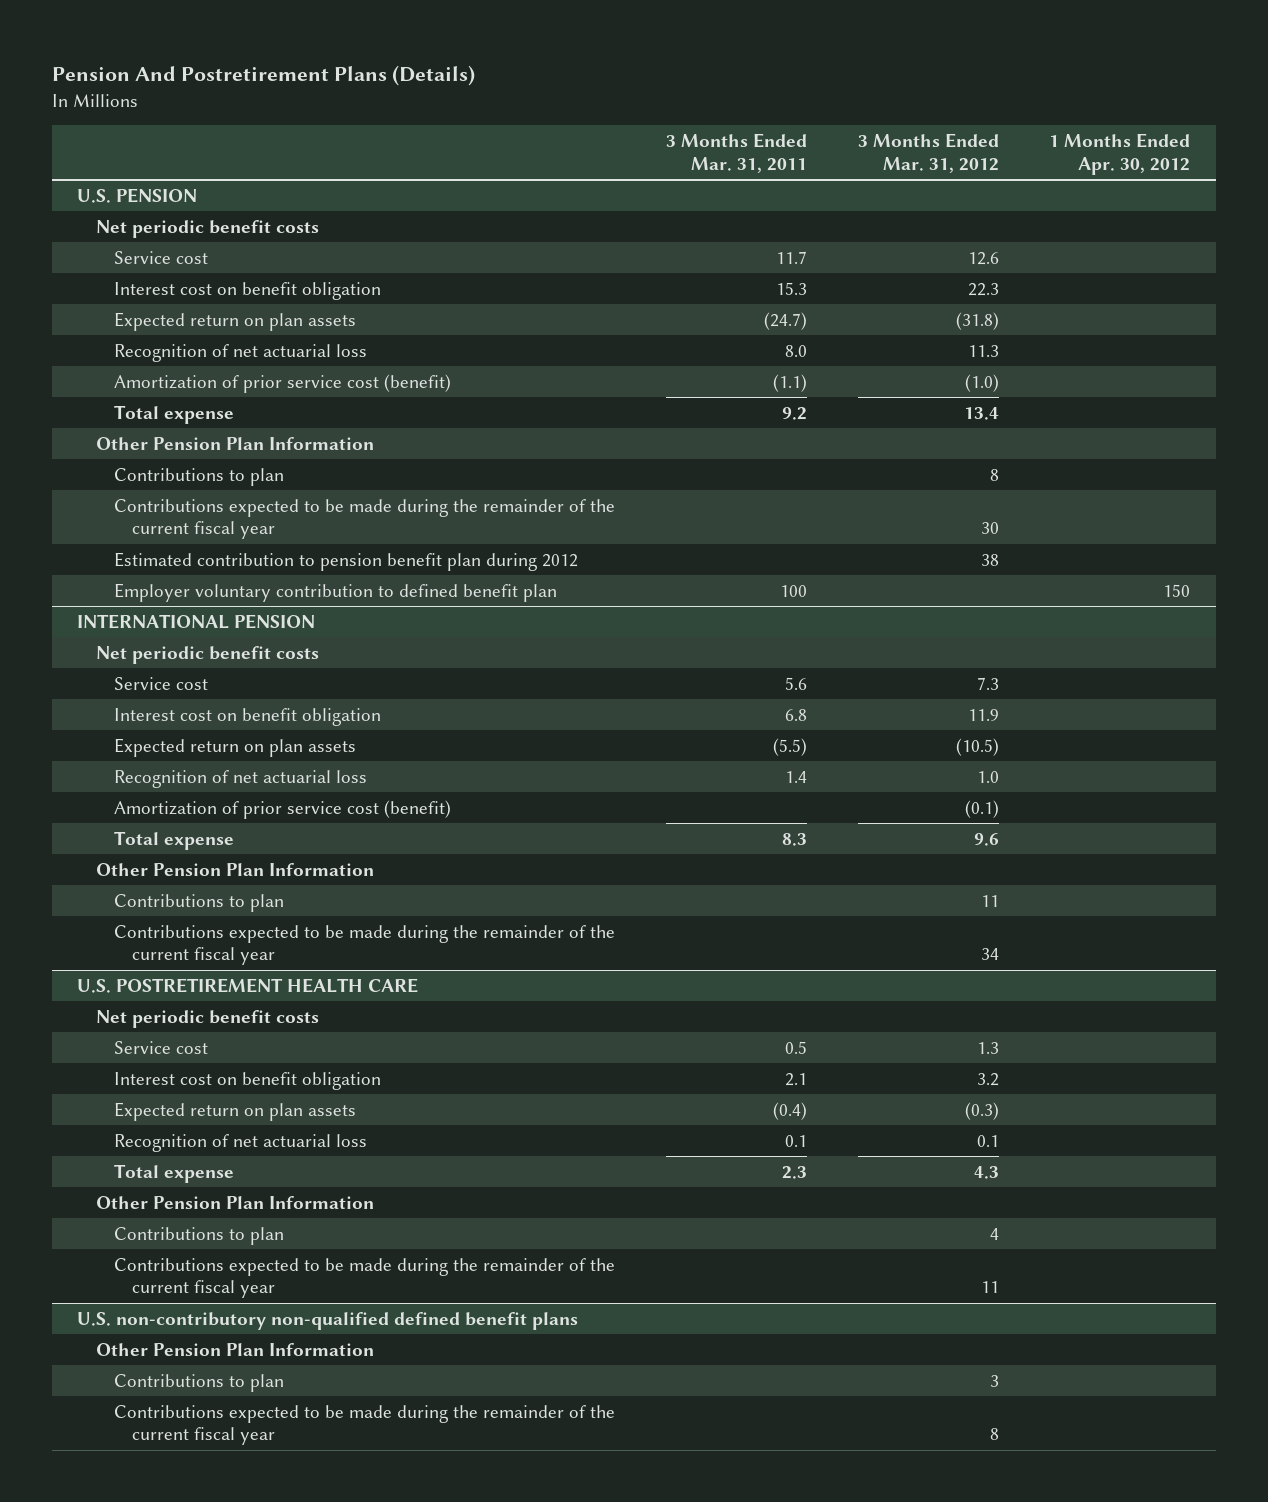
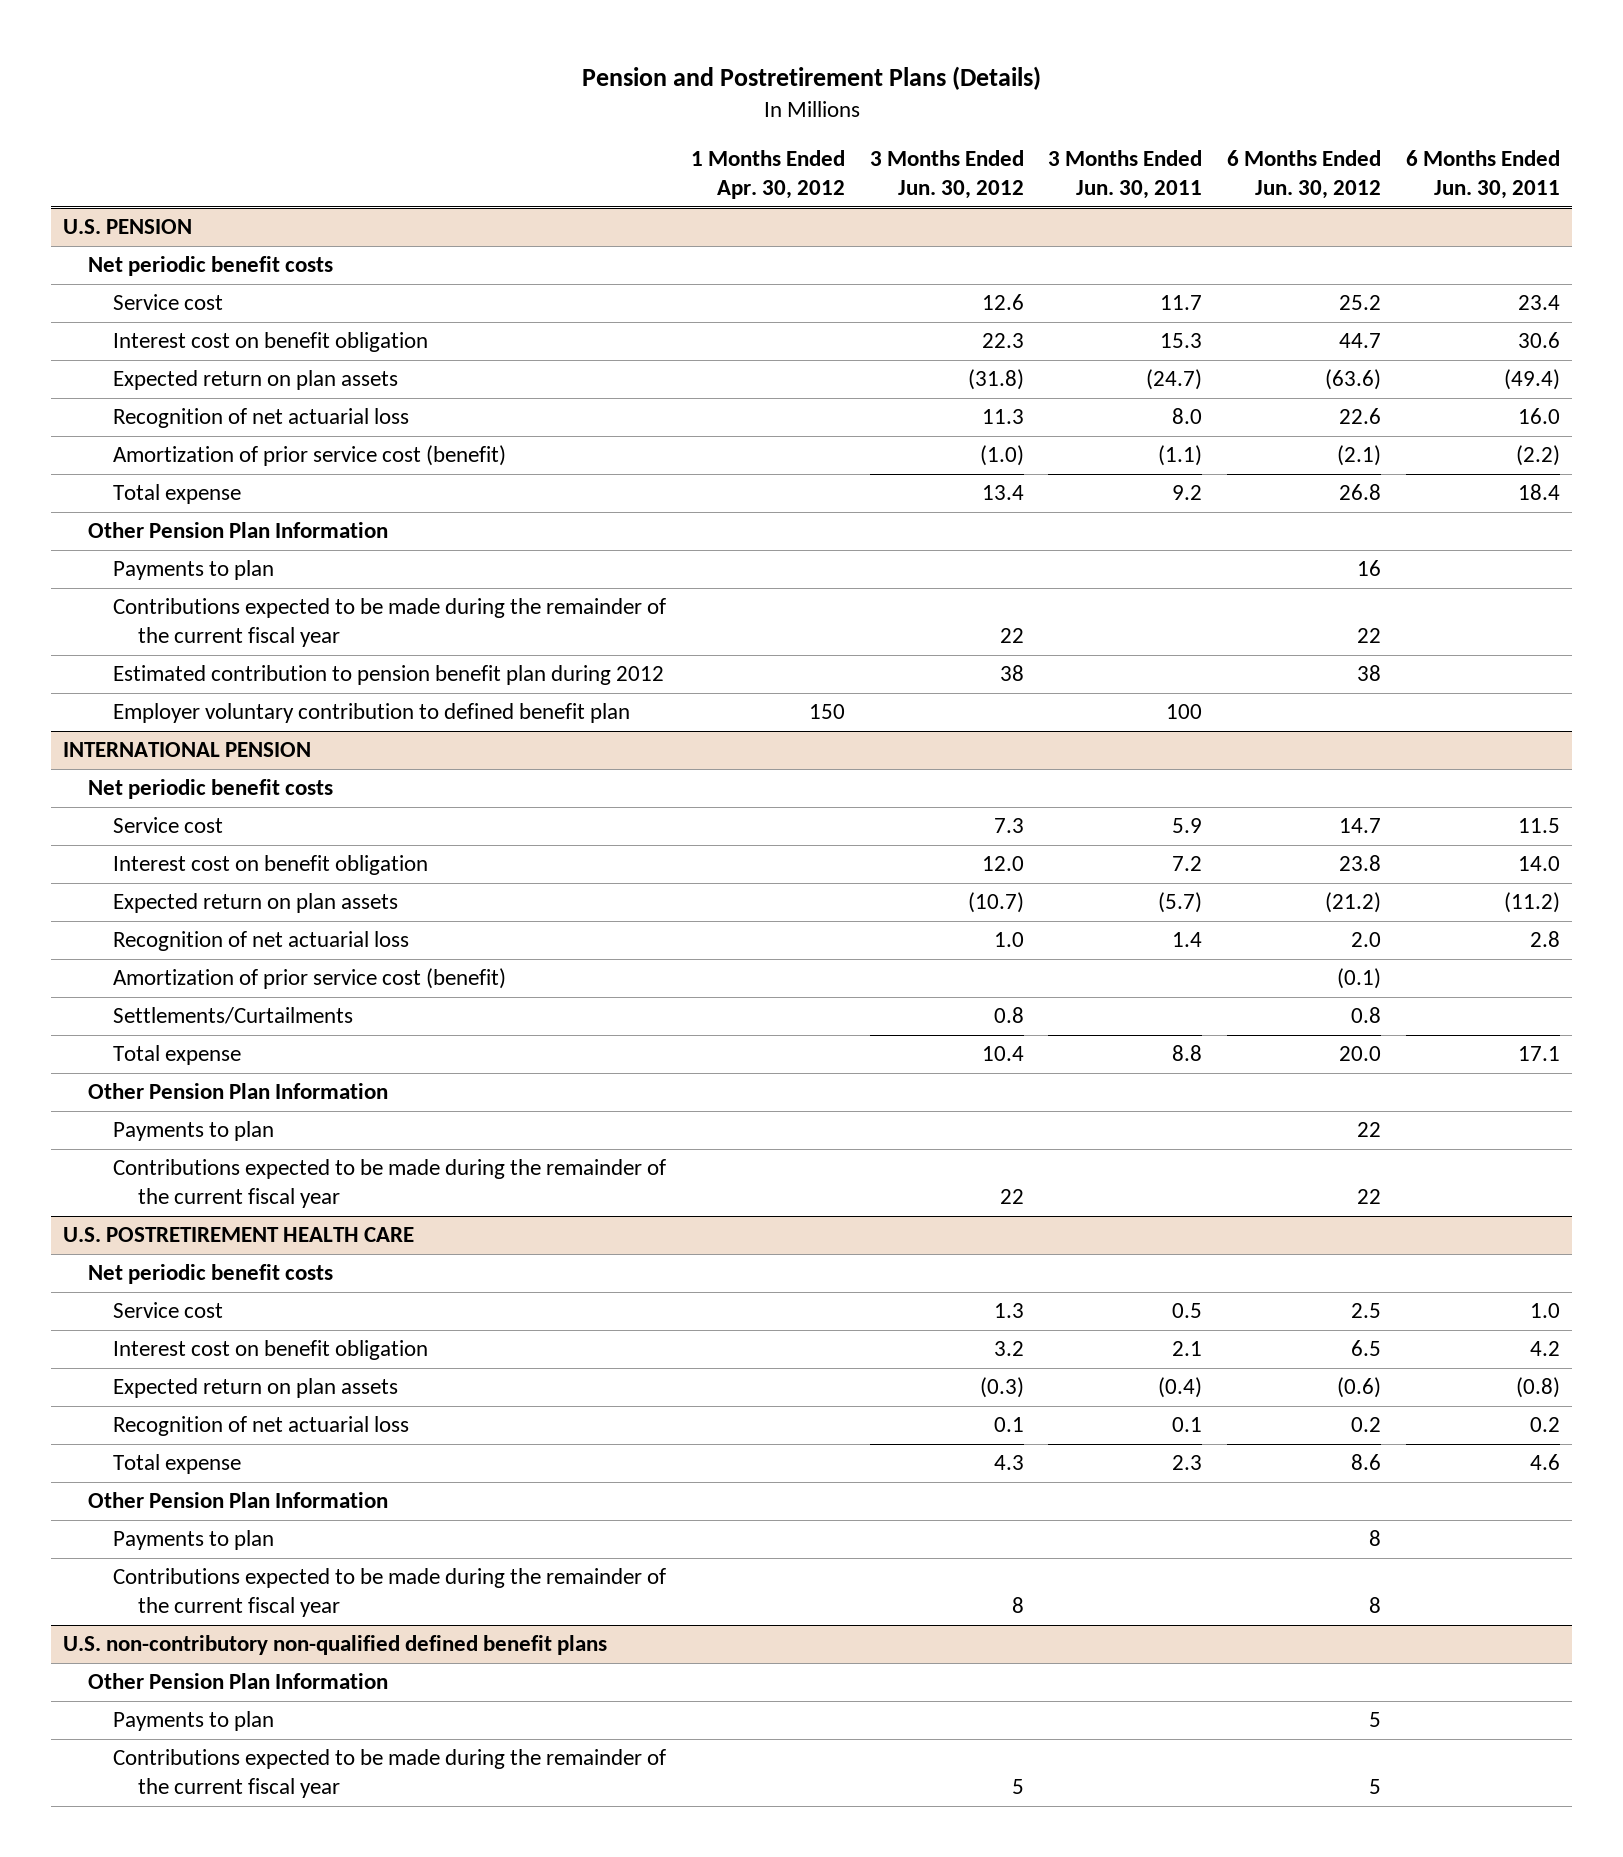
[52,65,476,87] Pension And Postretirement Plans (Details) -> [581,66,1041,91] Pension and Postretirement Plans (Details)
[665,133,807,173] 3 Months Ended Mar. 31, 2011 -> none
[857,133,999,173] 3 Months Ended Mar. 31, 2012 -> none
none -> [869,150,1024,200] 3 Months Ended Jun. 30, 2012
none -> [1048,150,1203,200] 3 Months Ended Jun. 30, 2011
none -> [1227,150,1382,200] 6 Months Ended Jun. 30, 2012
none -> [1405,150,1560,200] 6 Months Ended Jun. 30, 2011
[114,467,285,486] Contributions to plan -> [113,560,275,581] Payments to plan
none -> [113,1007,354,1025] Settlements/Curtailments
[114,893,285,912] Contributions to plan -> [113,1121,275,1142] Payments to plan
[114,1226,285,1245] Contributions to plan -> [113,1530,275,1551] Payments to plan
[114,1373,285,1392] Contributions to plan -> [113,1711,275,1732] Payments to plan

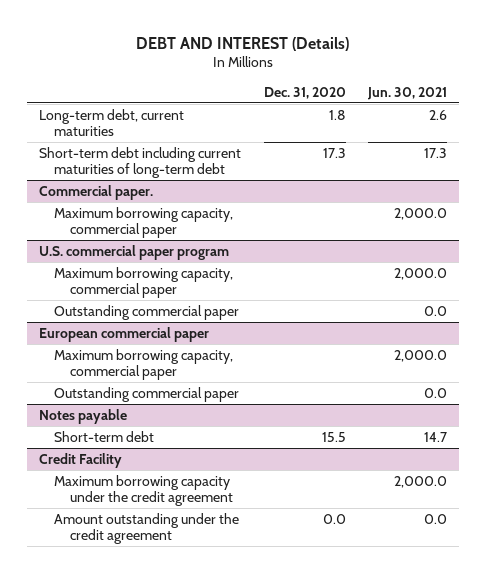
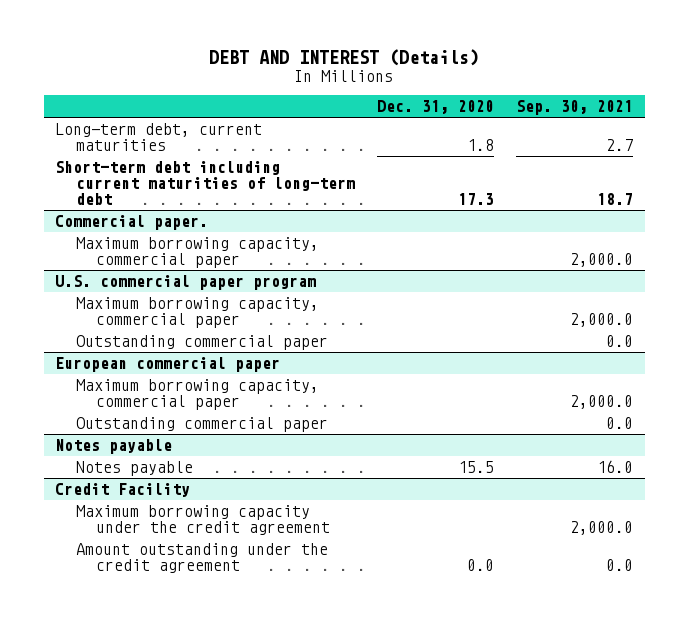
[367,86,448,100] Jun. 30, 2021 -> none
none -> [516,100,634,116] Sep. 30, 2021
[54,430,155,442] Short-term debt -> [75,461,193,477] Notes payable

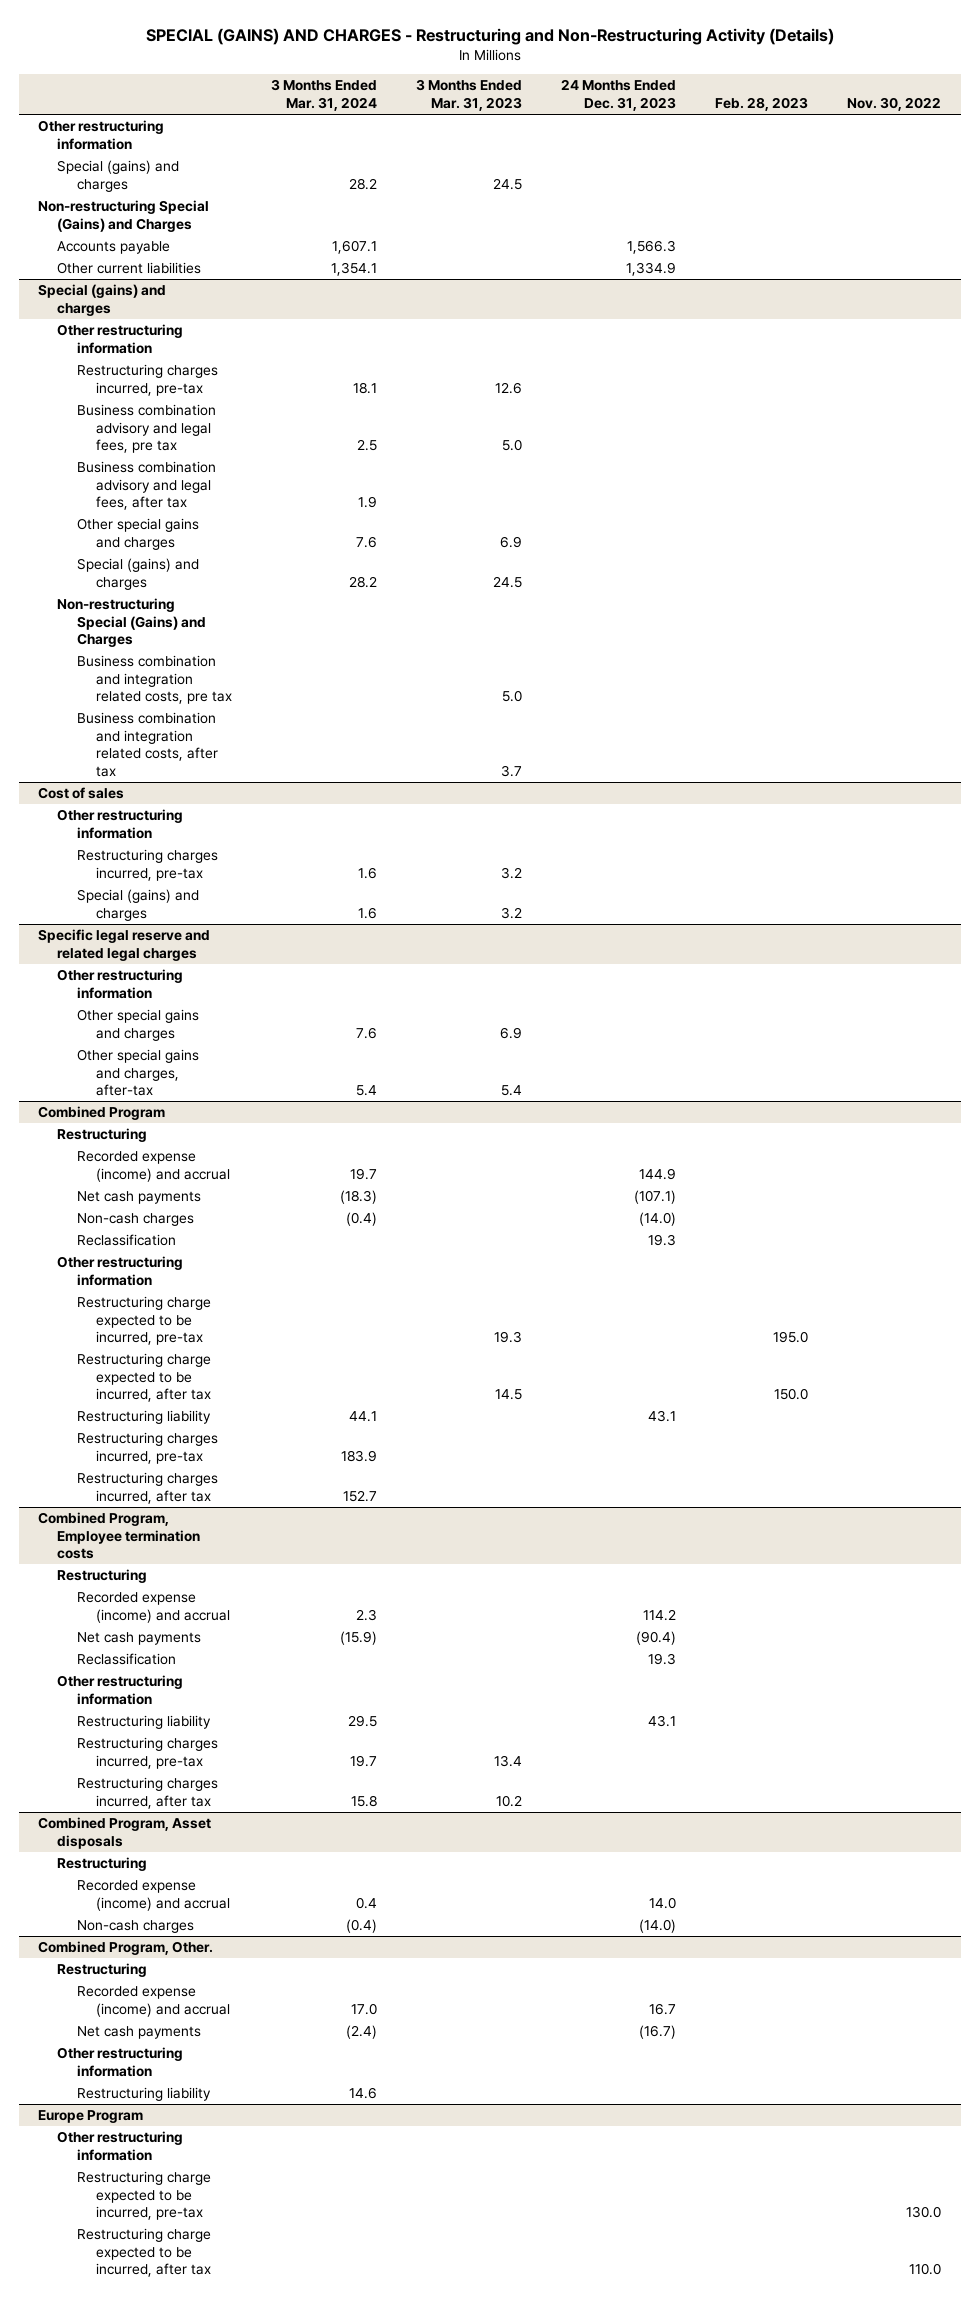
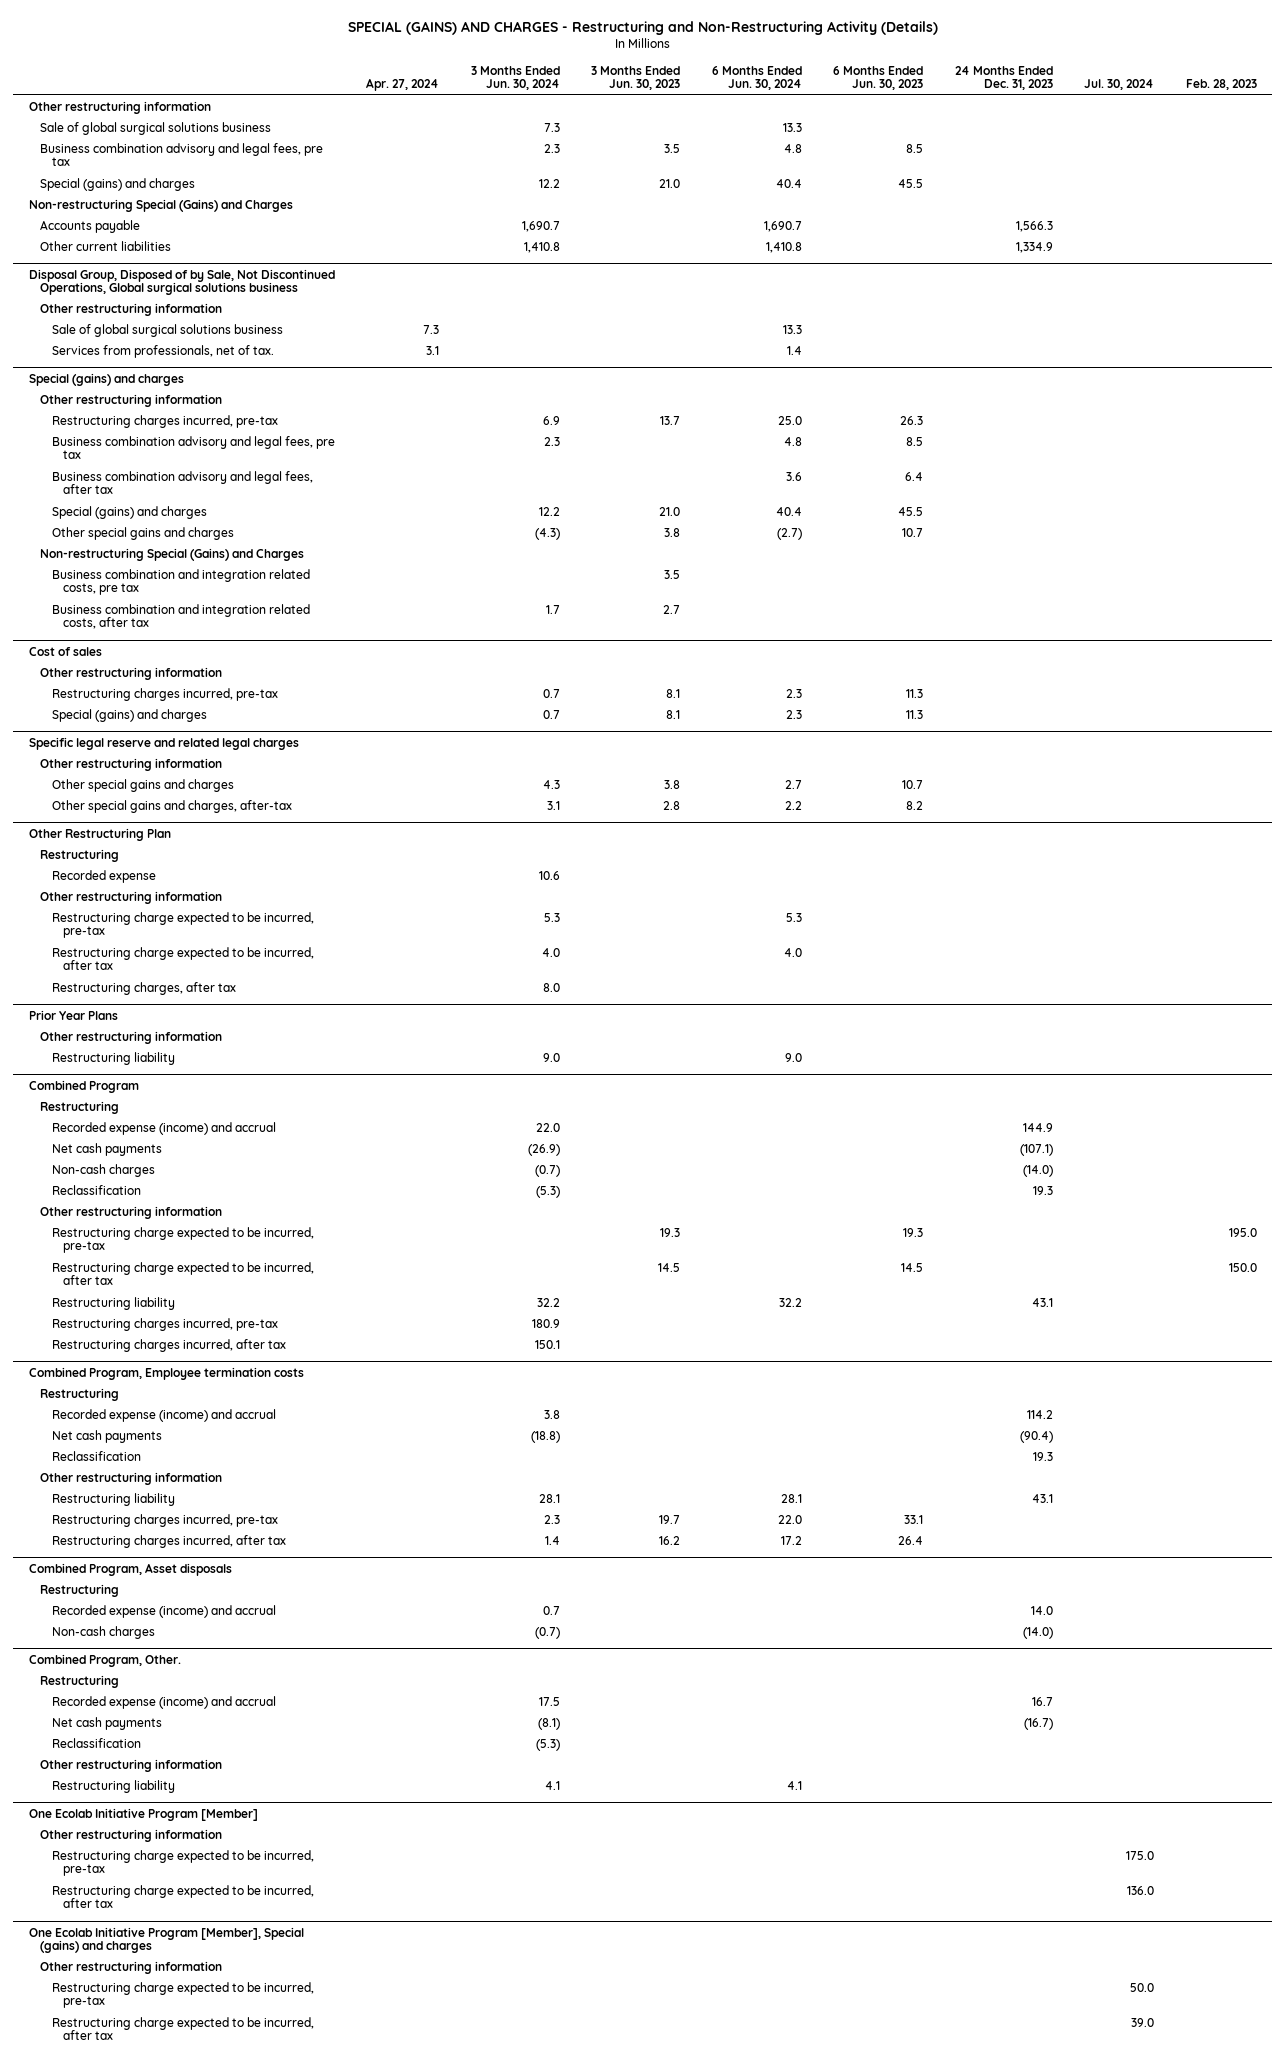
[270,79,377,112] 3 Months Ended Mar. 31, 2024 -> none
[415,79,522,112] 3 Months Ended Mar. 31, 2023 -> none
[847,97,942,112] Nov. 30, 2022 -> none
none -> [366,78,440,92] Apr. 27, 2024
none -> [470,65,560,91] 3 Months Ended Jun. 30, 2024
none -> [591,65,681,91] 3 Months Ended Jun. 30, 2023
none -> [711,65,802,91] 6 Months Ended Jun. 30, 2024
none -> [833,65,924,91] 6 Months Ended Jun. 30, 2023
none -> [1084,79,1155,91] Jul. 30, 2024
none -> [40,121,272,135] Sale of global surgical solutions business
none -> [40,142,324,167] Business combination advisory and legal fees, pre tax
none -> [28,268,335,296] Disposal Group, Disposed of by Sale, Not Discontinued Operations, Global surgical solutions business
none -> [40,302,223,316] Other restructuring information
none -> [51,323,283,337] Sale of global surgical solutions business
none -> [51,344,274,358] Services from professionals, net of tax.
[76,518,199,550] Other special gains and charges -> [51,526,234,540] Other special gains and charges
none -> [28,827,171,841] Other Restructuring Plan
none -> [40,848,120,862] Restructuring
none -> [51,869,156,883] Recorded expense
none -> [40,890,223,904] Other restructuring information
none -> [51,911,314,939] Restructuring charge expected to be incurred, pre-tax
none -> [51,946,314,971] Restructuring charge expected to be incurred, after tax
none -> [51,981,236,995] Restructuring charges, after tax
none -> [28,1009,118,1020] Prior Year Plans
none -> [40,1030,223,1044] Other restructuring information
none -> [51,1051,175,1065] Restructuring liability
none -> [51,1737,141,1748] Reclassification
[38,2110,144,2124] Europe Program -> none
[57,2131,184,2161] Other restructuring information -> none
[76,2171,211,2221] Restructuring charge expected to be incurred, pre-tax -> none
[76,2228,211,2278] Restructuring charge expected to be incurred, after tax -> none
none -> [28,1807,258,1821] One Ecolab Initiative Program [Member]
none -> [40,1828,223,1842] Other restructuring information
none -> [51,1849,314,1877] Restructuring charge expected to be incurred, pre-tax
none -> [51,1884,314,1909] Restructuring charge expected to be incurred, after tax
none -> [28,1926,304,1954] One Ecolab Initiative Program [Member], Special (gains) and charges
none -> [40,1960,223,1974] Other restructuring information
none -> [51,1981,314,2009] Restructuring charge expected to be incurred, pre-tax
none -> [51,2016,314,2041] Restructuring charge expected to be incurred, after tax

